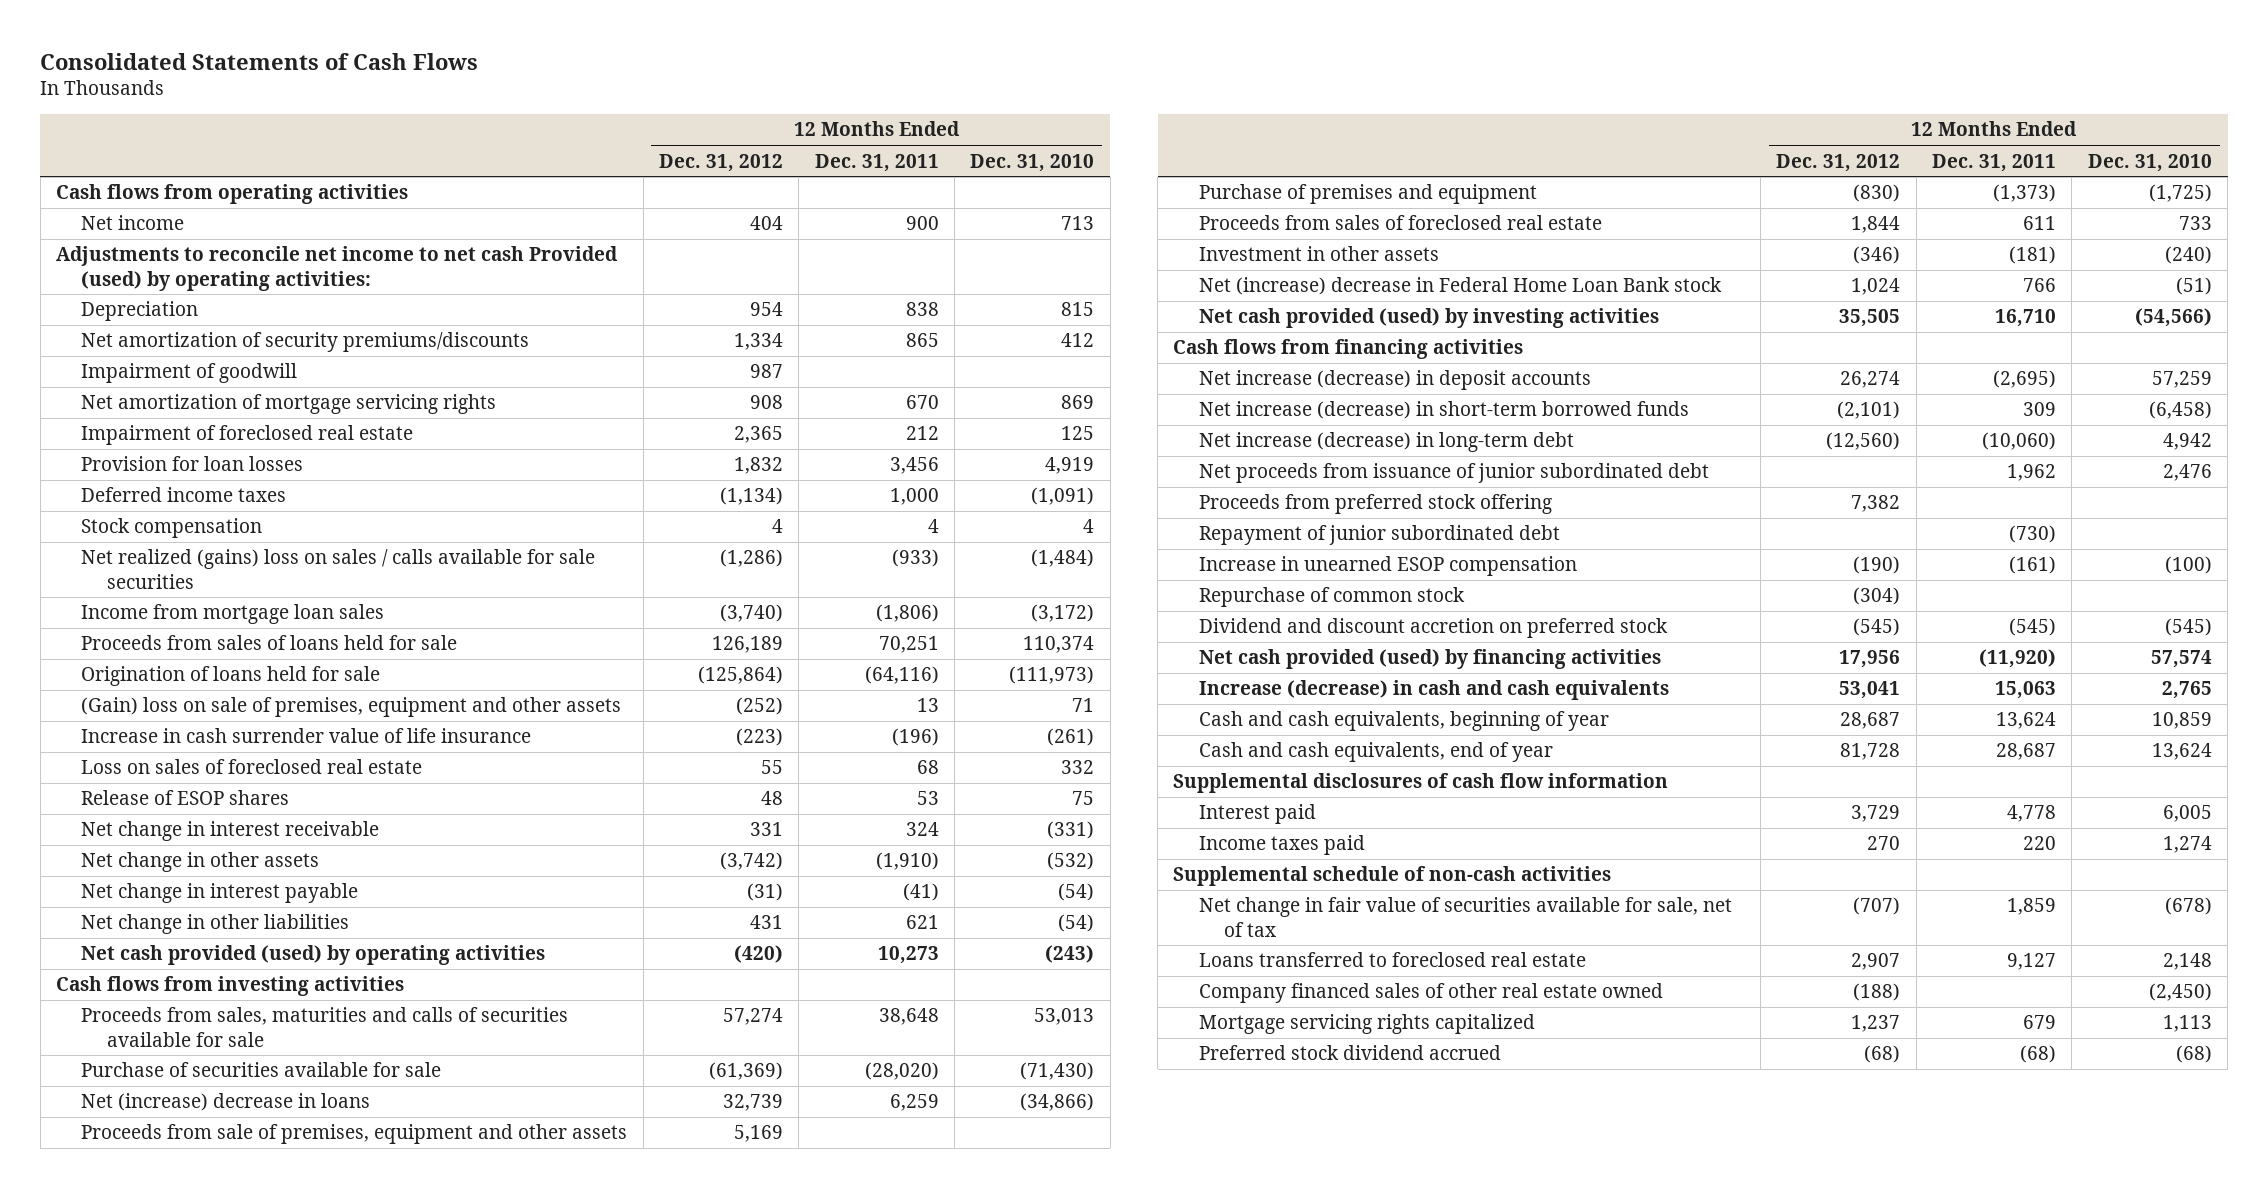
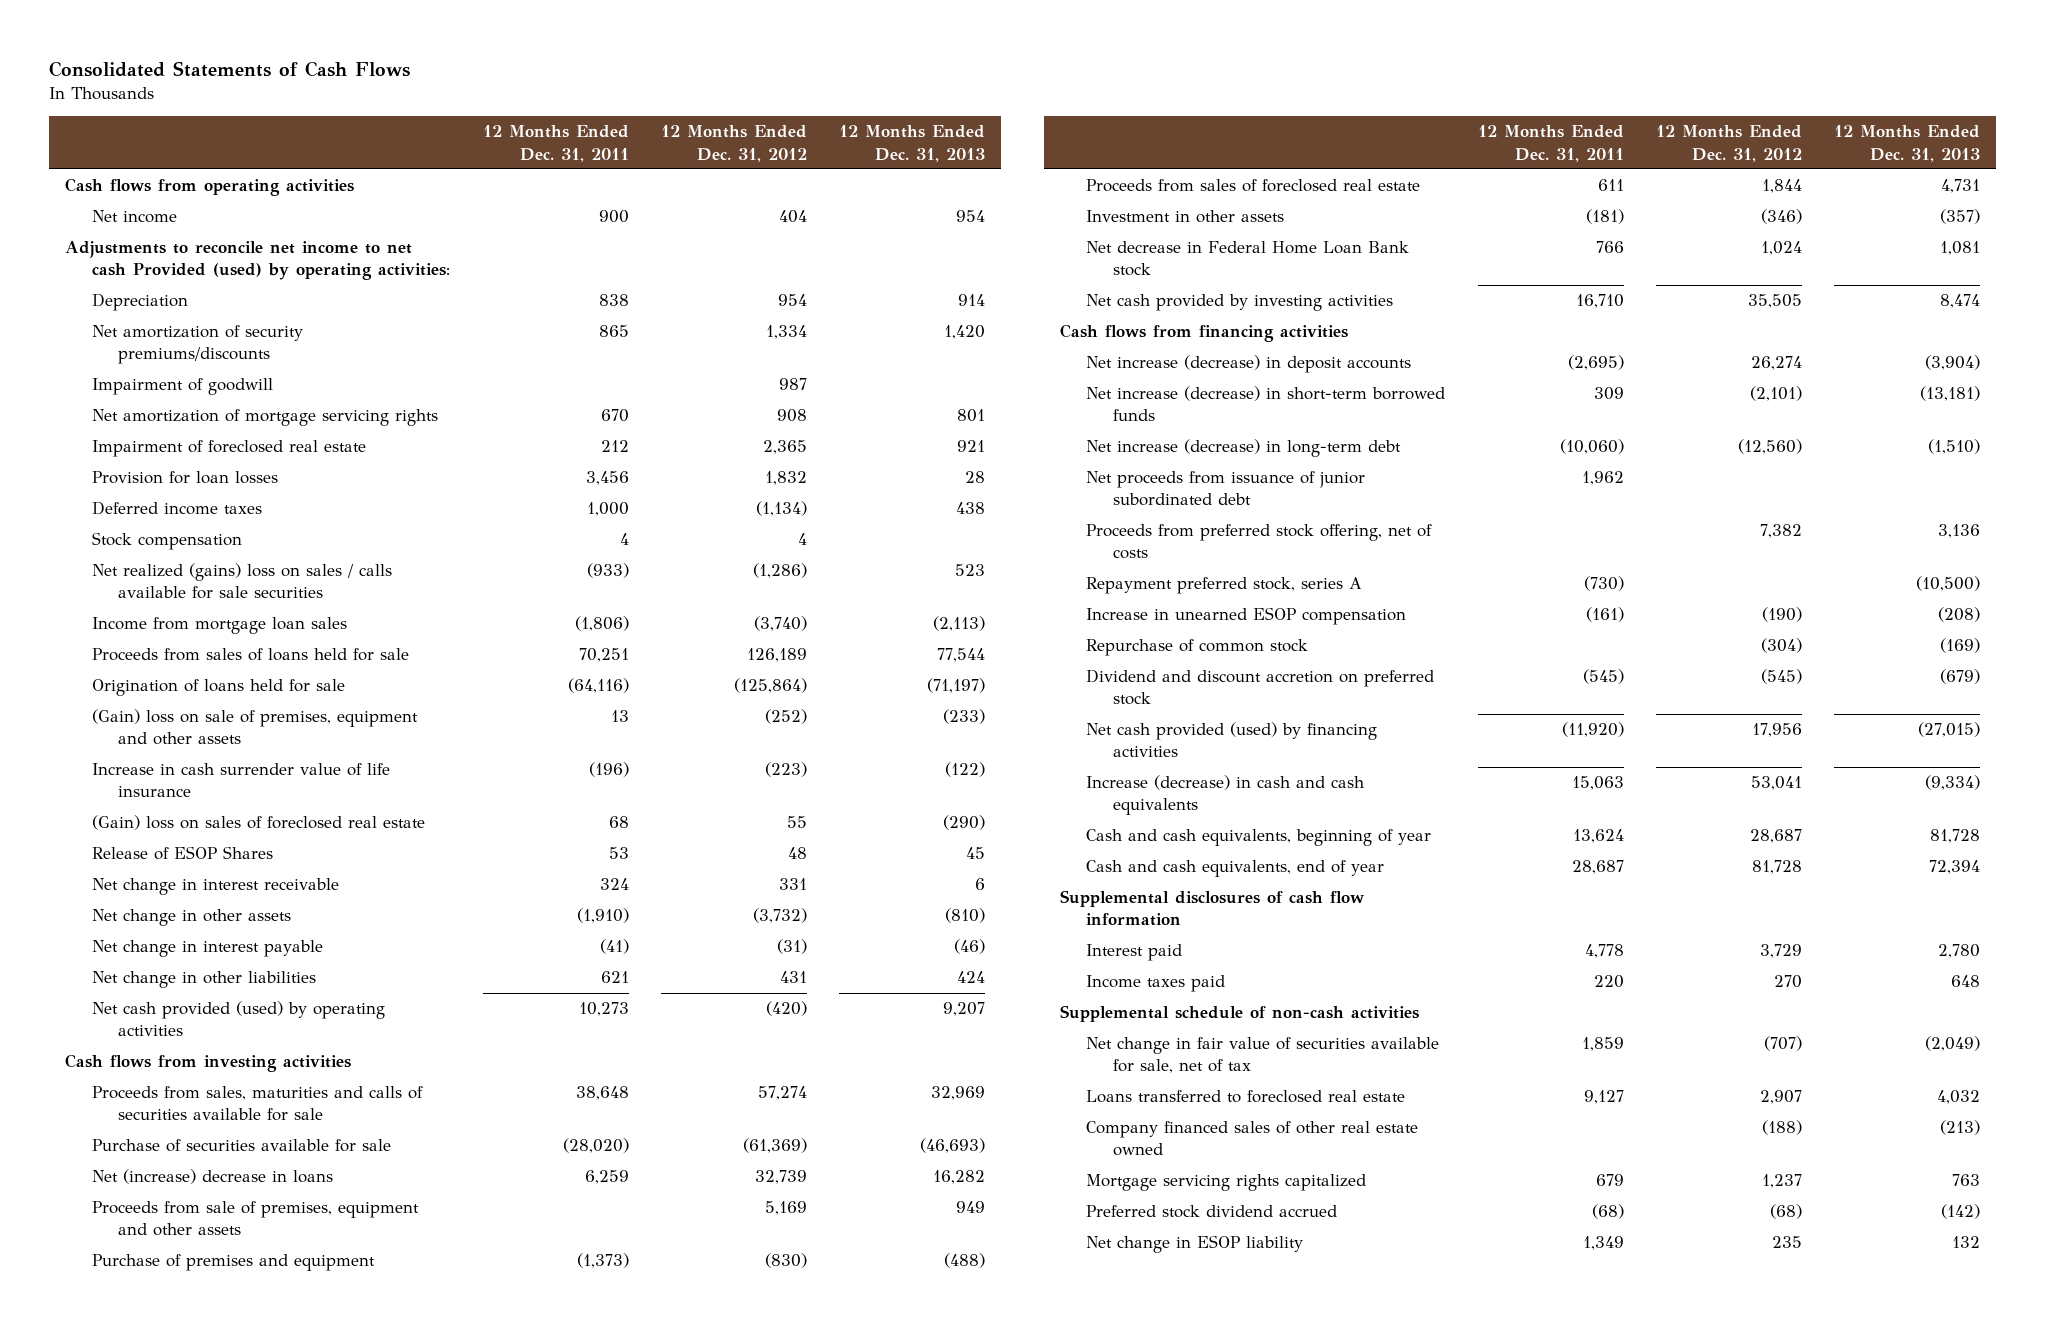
[970,153,1095,172] Dec. 31, 2010 -> none
none -> [839,125,986,162] 12 Months Ended Dec. 31, 2013
[81,759,423,775] Loss on sales of foreclosed real estate -> [91,815,425,831] (Gain) loss on sales of foreclosed real estate
[81,790,290,806] Release of ESOP shares -> [91,846,273,861] Release of ESOP Shares
[720,852,784,871] (3,742) -> [752,908,807,924] (3,732)
[1198,277,1722,296] Net (increase) decrease in Federal Home Loan Bank stock -> [1086,241,1410,277] Net decrease in Federal Home Loan Bank stock
[1198,308,1659,329] Net cash provided (used) by investing activities -> [1086,294,1394,312] Net cash provided by investing activities
[1198,525,1560,546] Repayment of junior subordinated debt -> none
[1198,494,1552,515] Proceeds from preferred stock offering -> [1086,524,1433,560] Proceeds from preferred stock offering, net of costs
none -> [1086,577,1363,595] Repayment preferred stock, series A
none -> [1086,1235,1304,1254] Net change in ESOP liability

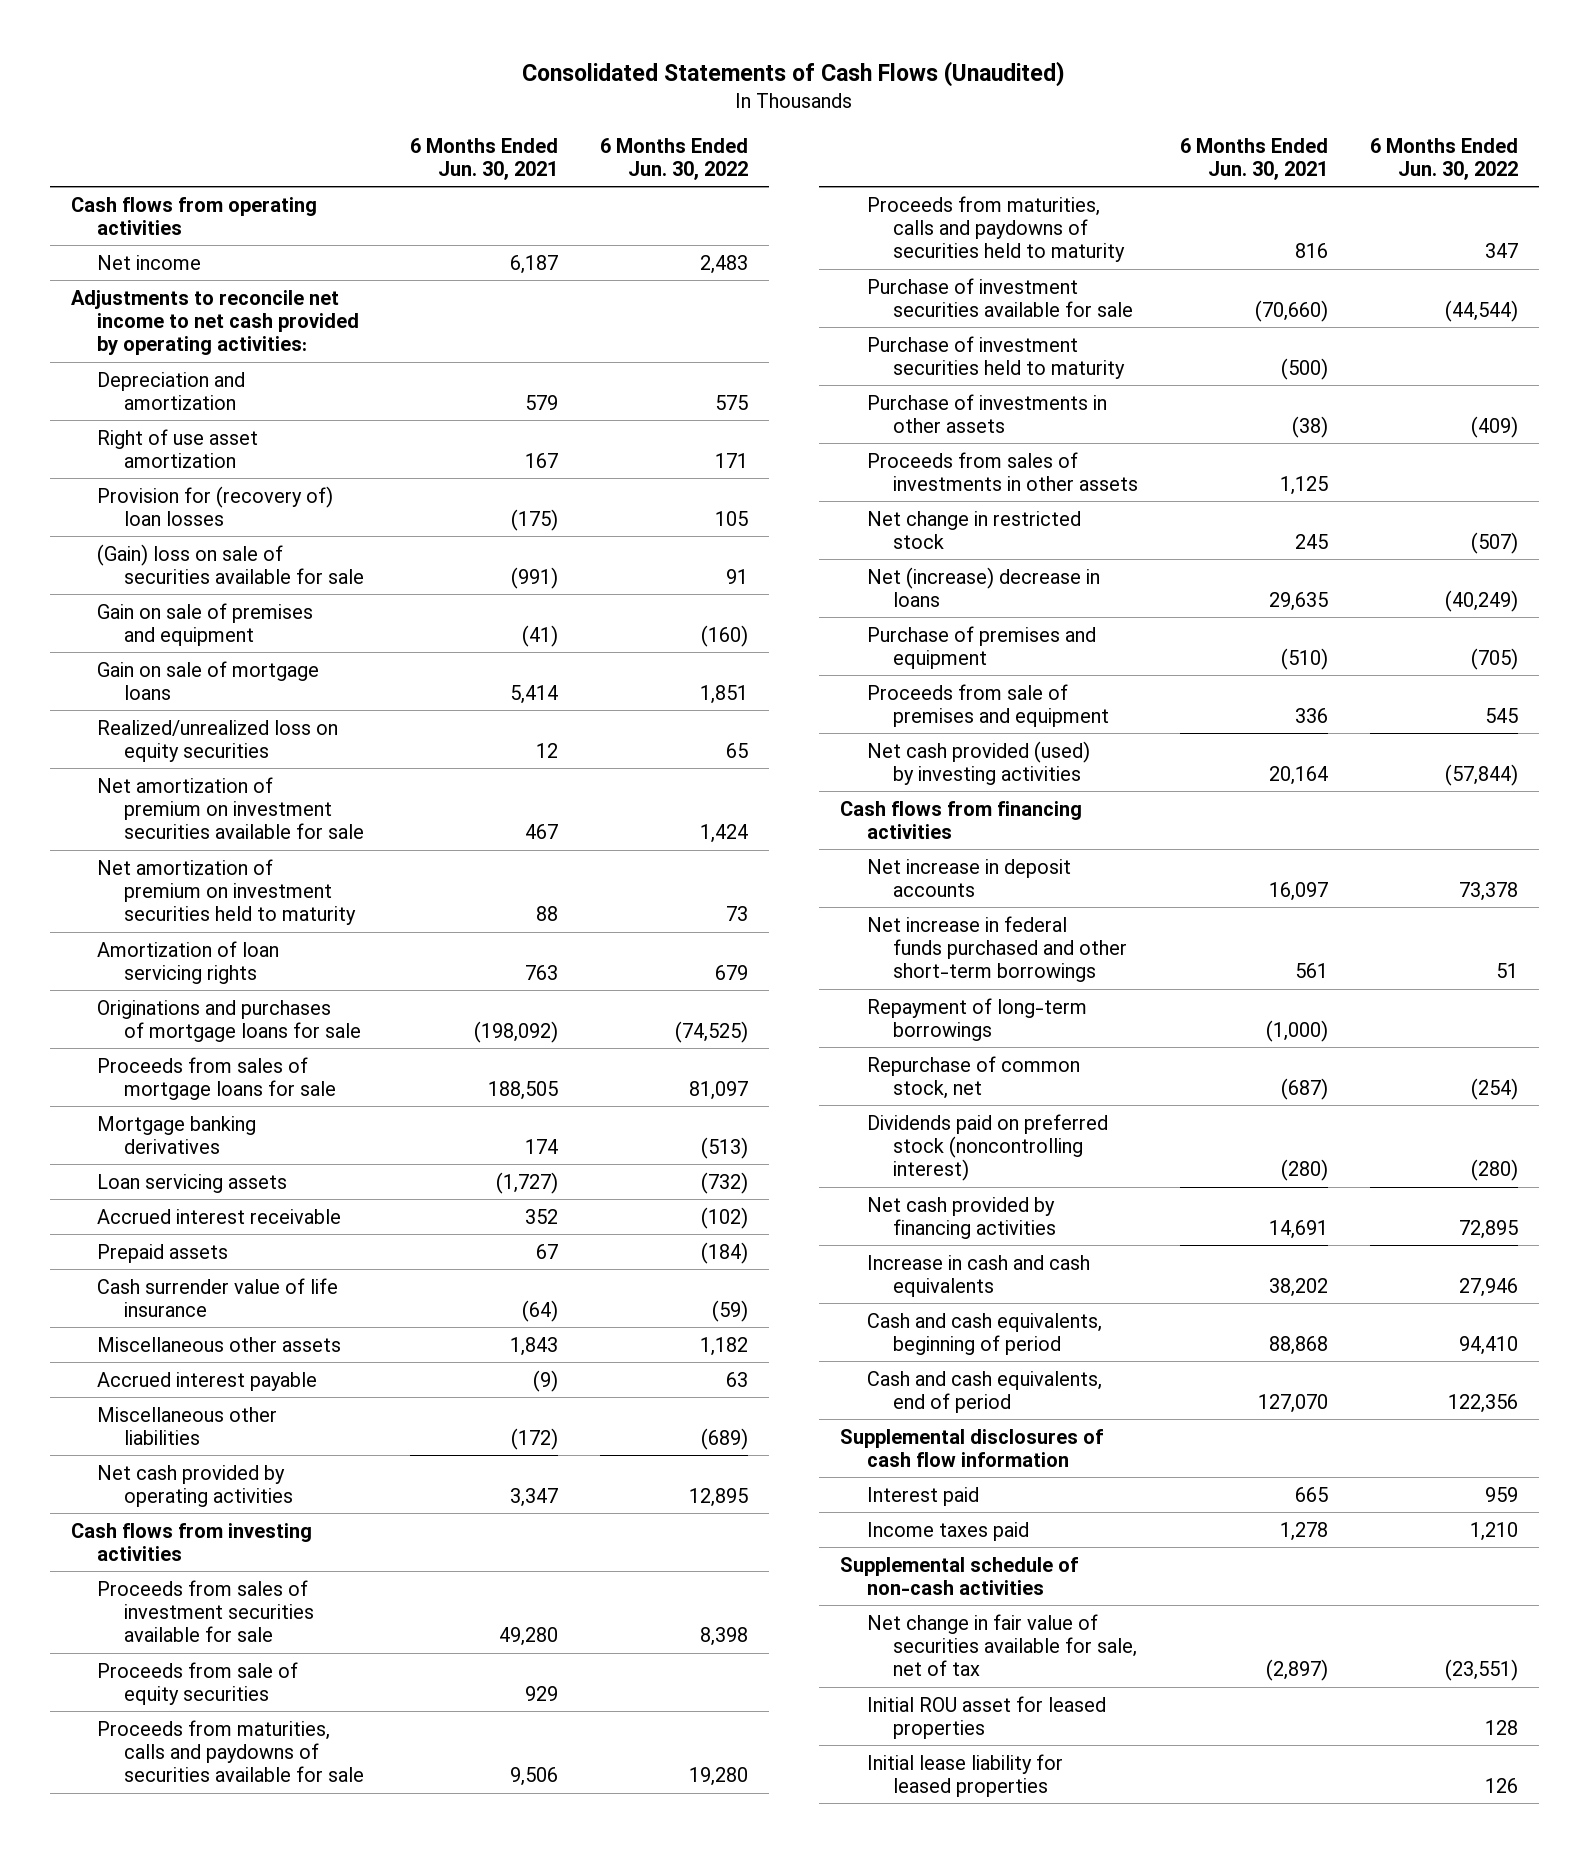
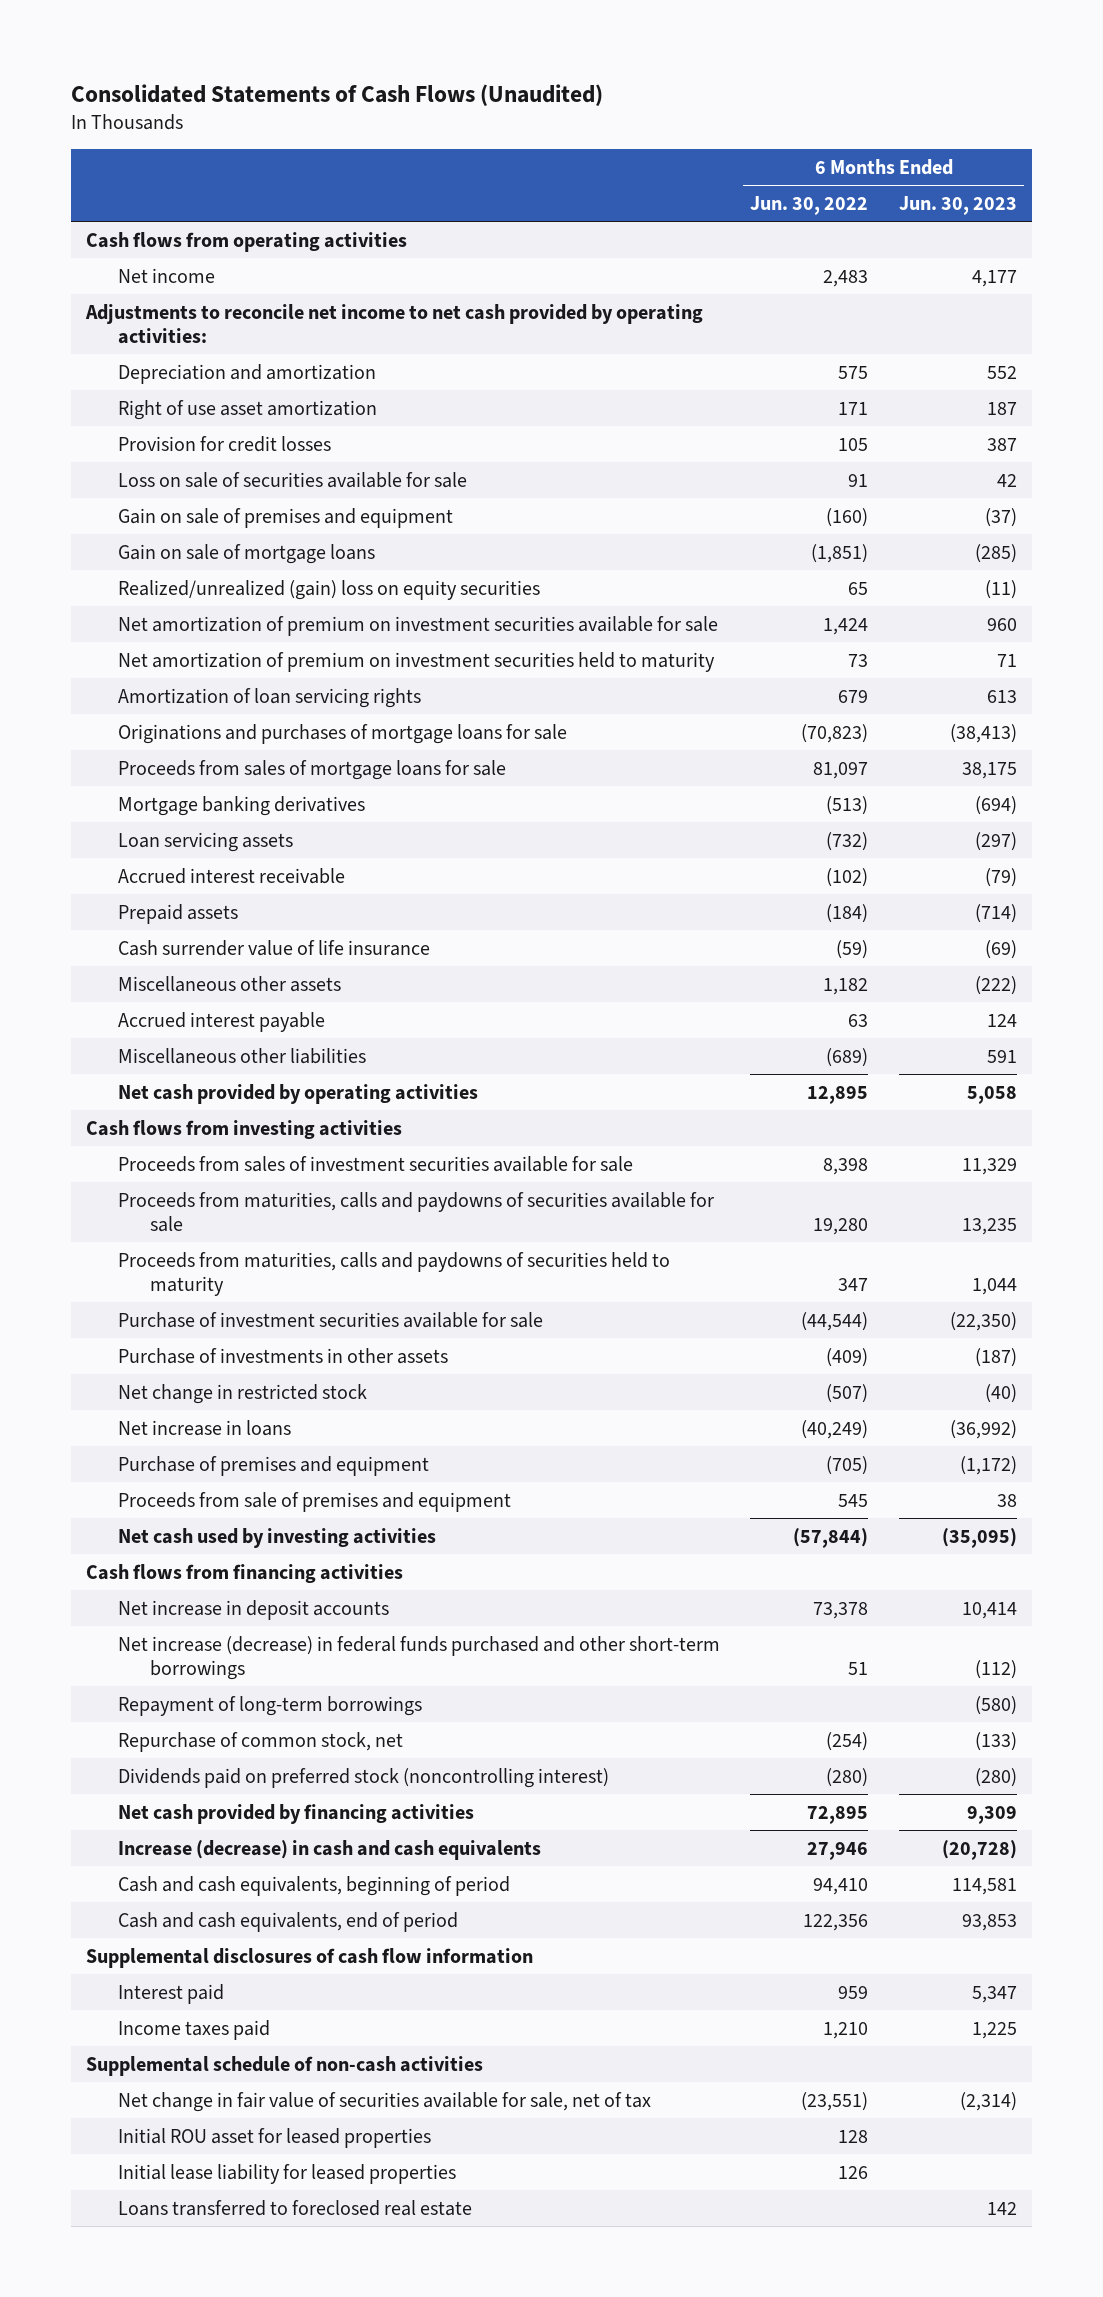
[410,137,559,180] 6 Months Ended Jun. 30, 2021 -> none
none -> [898,196,1017,216] Jun. 30, 2023
[97,485,334,527] Provision for (recovery of) loan losses -> [117,435,331,452] Provision for credit losses
[97,543,364,585] (Gain) loss on sale of securities available for sale -> [117,471,467,488] Loss on sale of securities available for sale
[700,685,749,705] 1,851 -> [811,543,869,563] (1,851)
[97,719,339,763] Realized/unrealized loss on equity securities -> [117,579,540,600] Realized/unrealized (gain) loss on equity securities
[675,1021,749,1044] (74,525) -> [801,723,869,743] (70,823)
[97,1661,299,1706] Proceeds from sale of equity securities -> none
[866,335,1126,380] Purchase of investment securities held to maturity -> none
[866,451,1139,492] Proceeds from sales of investments in other assets -> none
[866,566,1100,608] Net (increase) decrease in loans -> [117,1419,291,1436] Net increase in loans
[866,740,1090,786] Net cash provided (used) by investing activities -> [117,1527,436,1548] Net cash used by investing activities
[866,915,1128,983] Net increase in federal funds purchased and other short-term borrowings -> [117,1635,720,1680] Net increase (decrease) in federal funds purchased and other short-term borrowings
[866,1254,1090,1298] Increase in cash and cash equivalents -> [117,1839,541,1860] Increase (decrease) in cash and cash equivalents
none -> [117,2199,472,2216] Loans transferred to foreclosed real estate

